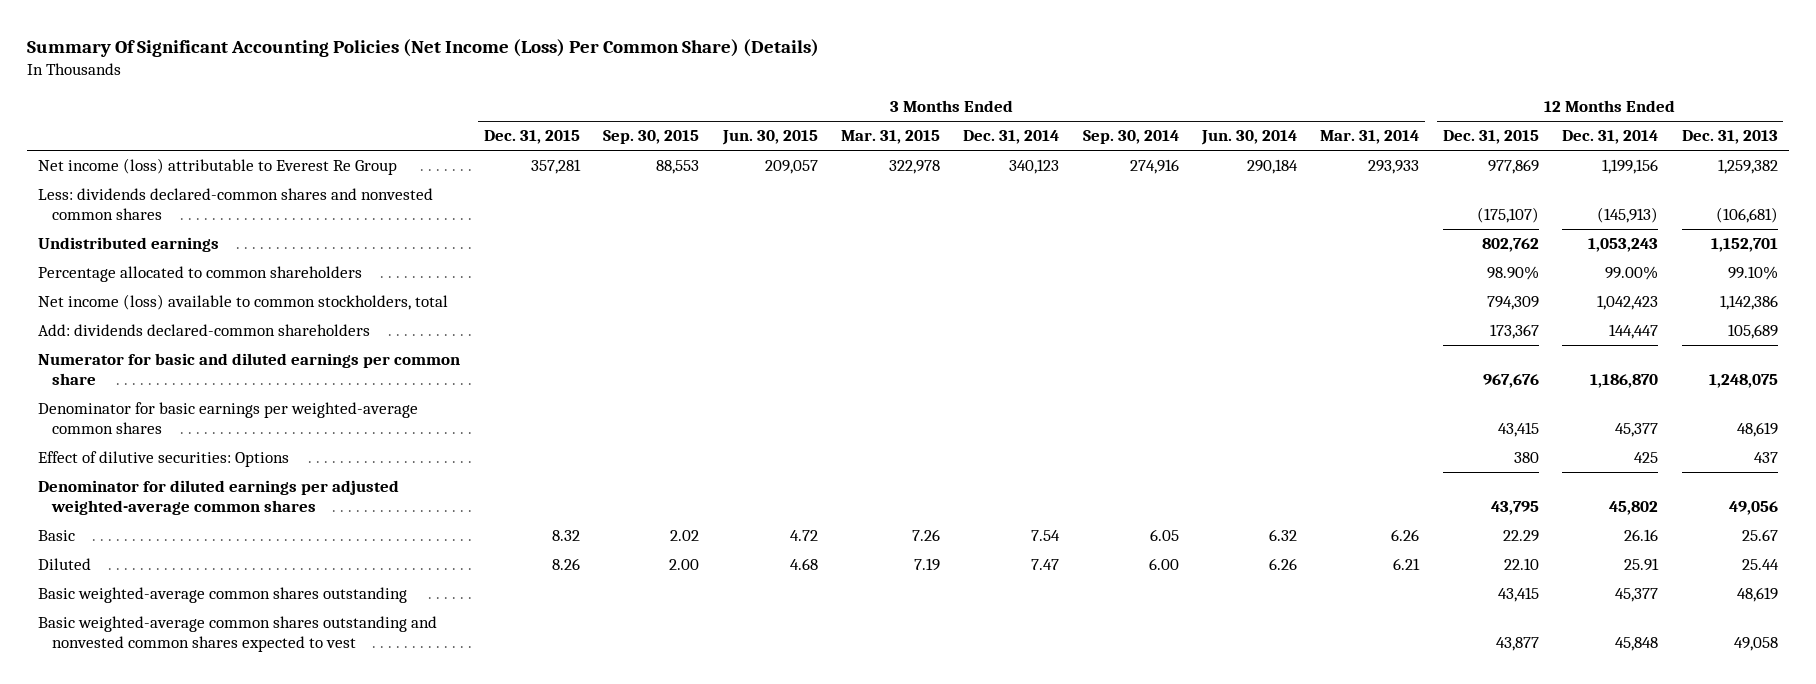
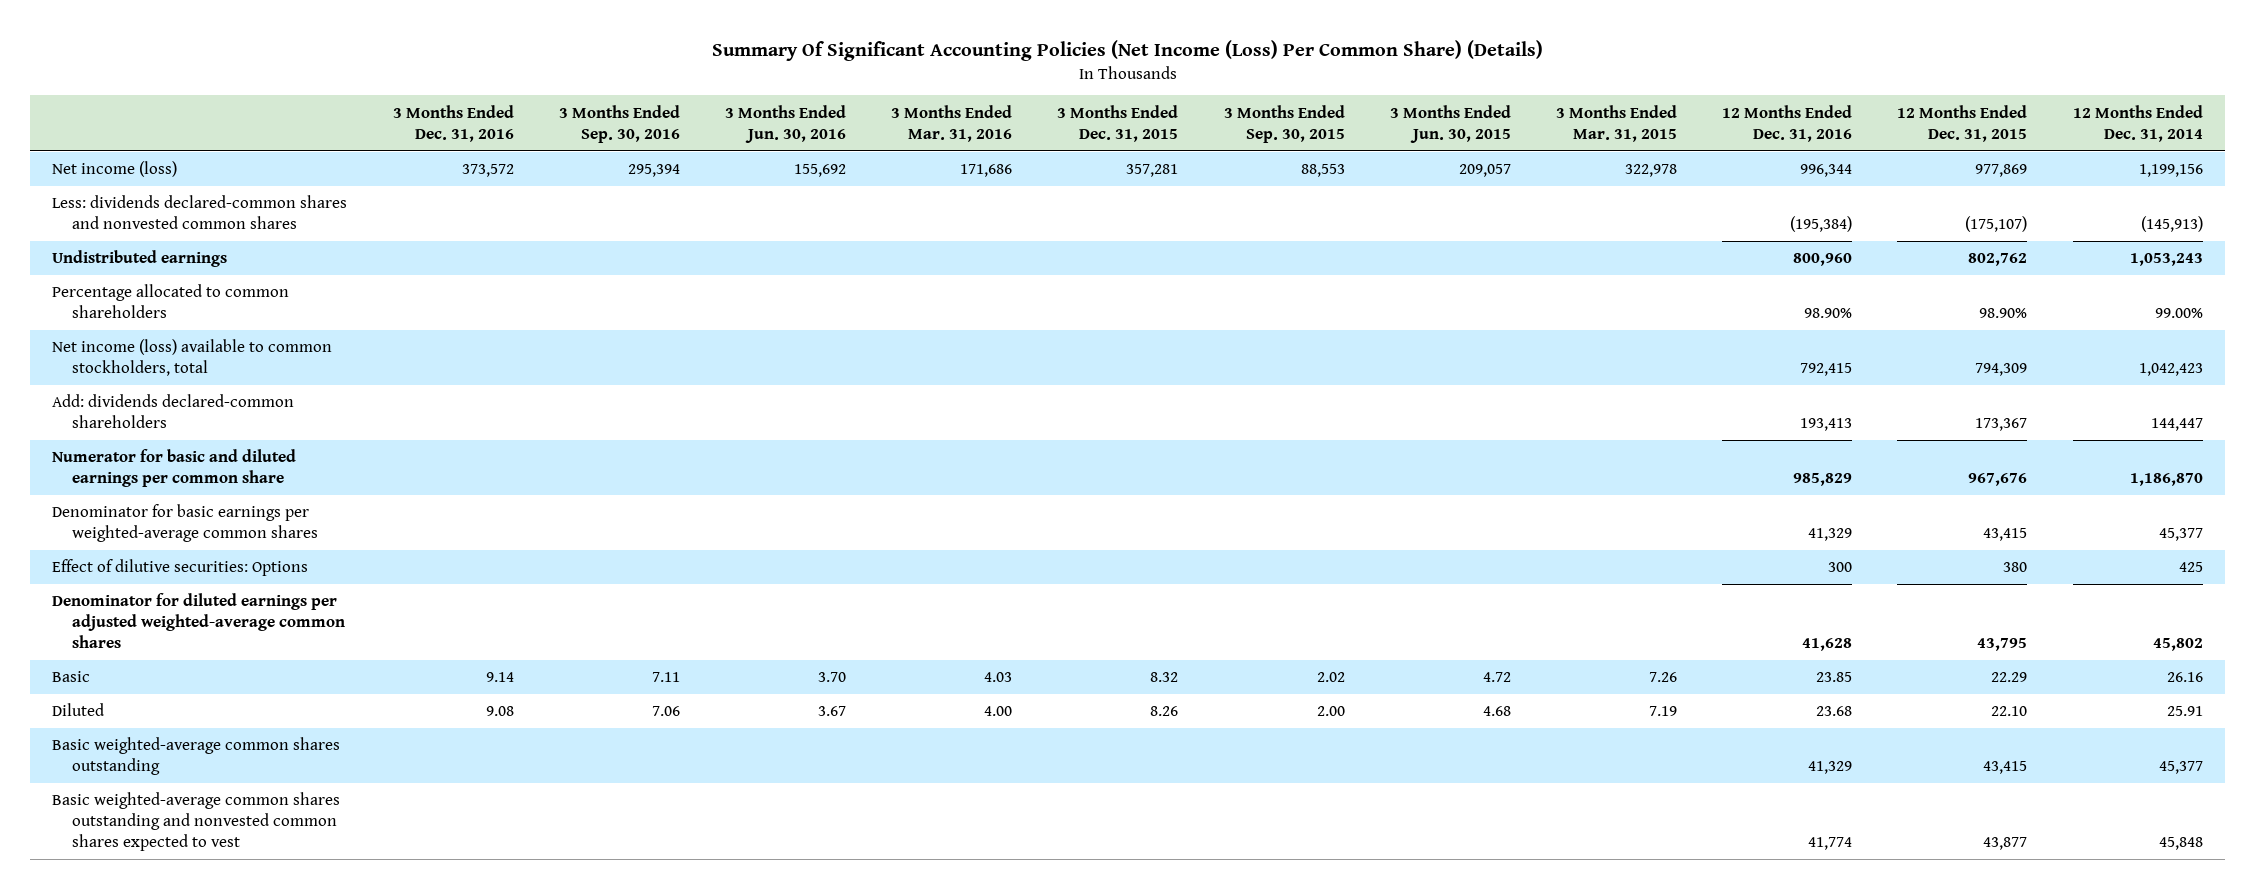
[963,130,1060,145] Dec. 31, 2014 -> none
[1082,130,1179,145] Sep. 30, 2014 -> none
[1201,130,1298,146] Jun. 30, 2014 -> none
[1320,130,1420,145] Mar. 31, 2014 -> none
[1681,130,1778,145] Dec. 31, 2013 -> none
none -> [392,104,514,142] 3 Months Ended Dec. 31, 2016
none -> [558,104,680,143] 3 Months Ended Sep. 30, 2016
none -> [725,104,847,143] 3 Months Ended Jun. 30, 2016
none -> [891,104,1013,142] 3 Months Ended Mar. 31, 2016
none -> [1722,104,1853,142] 12 Months Ended Dec. 31, 2016
[38,158,398,176] Net income (loss) attributable to Everest Re Group -> [52,161,178,178] Net income (loss)

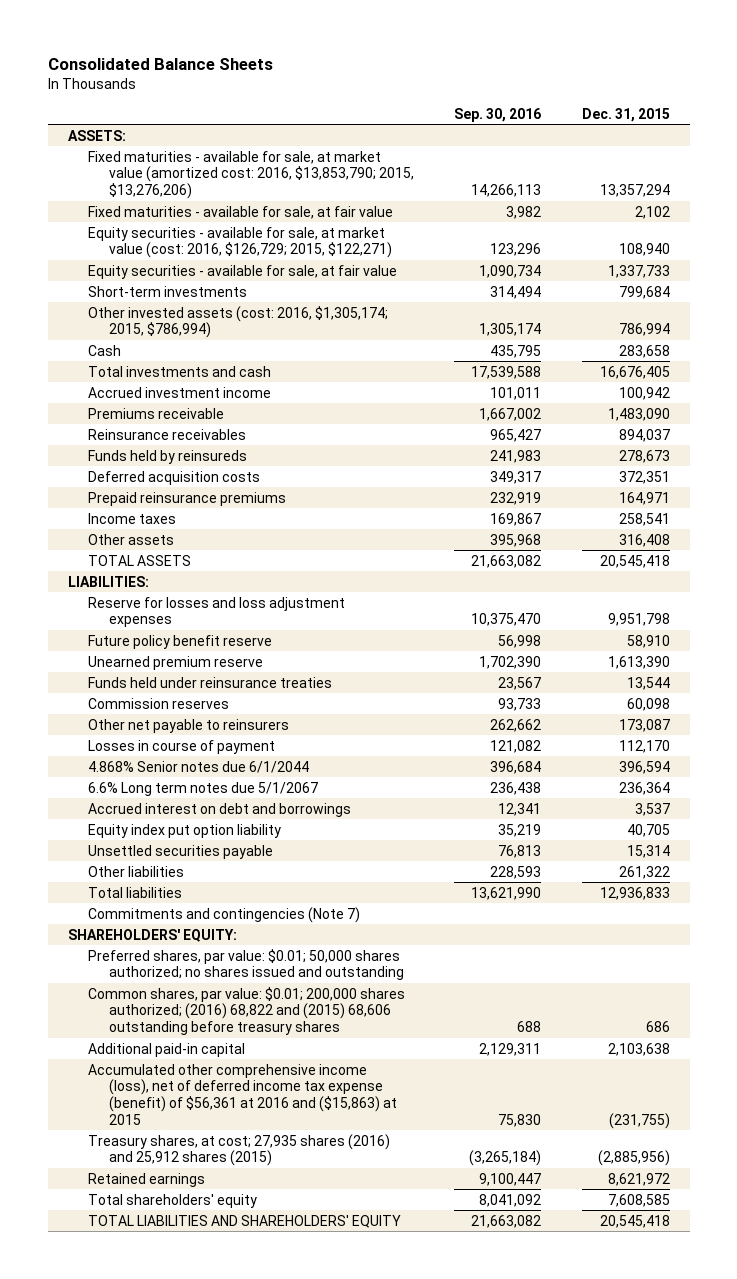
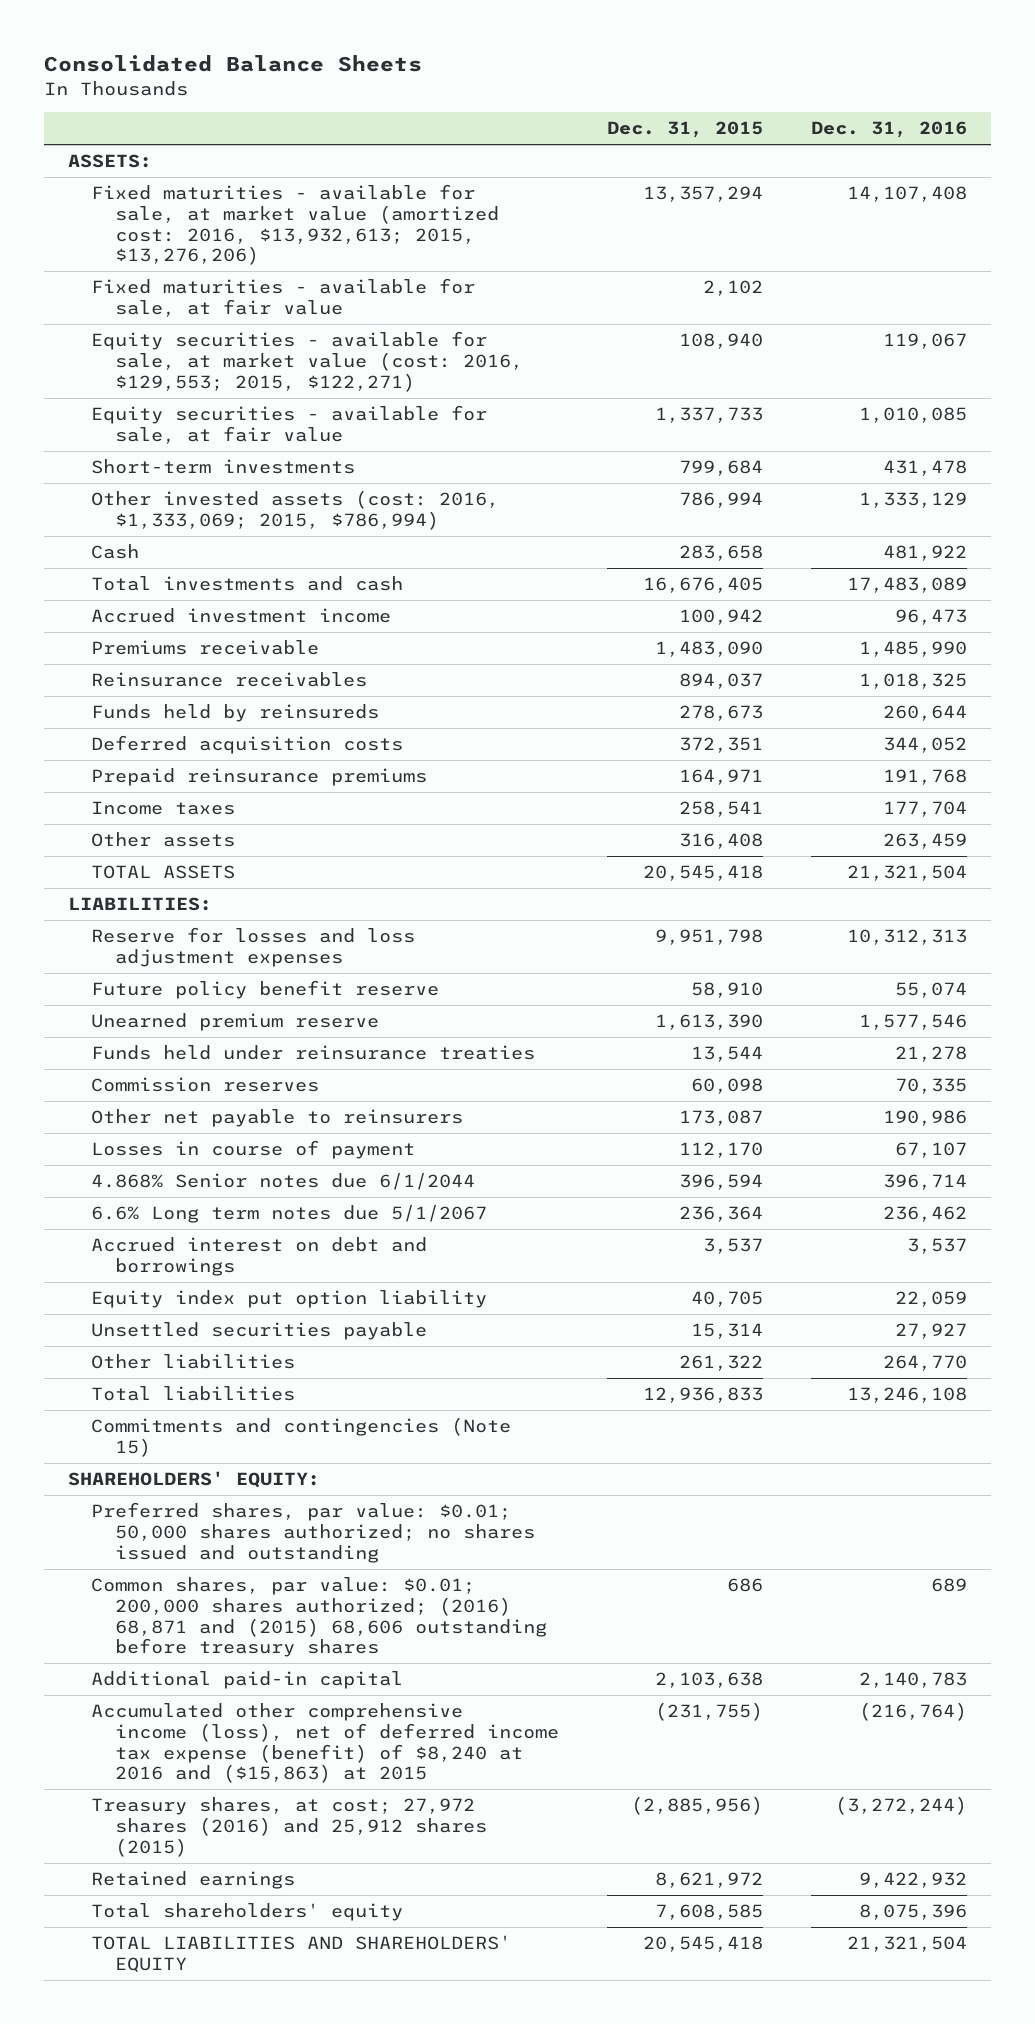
[454,107,542,122] Sep. 30, 2016 -> none
none -> [810,121,967,139] Dec. 31, 2016
[88,150,415,200] Fixed maturities - available for sale, at market value (amortized cost: 2016, $13,853,790; 2015, $13,276,206) -> [91,184,499,266] Fixed maturities - available for sale, at market value (amortized cost: 2016, $13,932,613; 2015, $13,276,206)
[88,226,393,259] Equity securities - available for sale, at market value (cost: 2016, $126,729; 2015, $122,271) -> [91,331,523,392] Equity securities - available for sale, at market value (cost: 2016, $129,553; 2015, $122,271)
[88,305,389,339] Other invested assets (cost: 2016, $1,305,174; 2015, $786,994) -> [91,490,500,530] Other invested assets (cost: 2016, $1,333,069; 2015, $786,994)
[88,906,361,923] Commitments and contingencies (Note 7) -> [91,1417,512,1457] Commitments and contingencies (Note 15)
[88,986,406,1036] Common shares, par value: $0.01; 200,000 shares authorized; (2016) 68,822 and (2015) 68,606 outstanding before treasury shares -> [91,1577,547,1658] Common shares, par value: $0.01; 200,000 shares authorized; (2016) 68,871 and (2015) 68,606 outstanding before treasury shares
[88,1063,398,1125] Accumulated other comprehensive income (loss), net of deferred income tax expense (benefit) of $56,361 at 2016 and ($15,863) at 2015 -> [91,1703,559,1784] Accumulated other comprehensive income (loss), net of deferred income tax expense (benefit) of $8,240 at 2016 and ($15,863) at 2015
[88,1133,391,1167] Treasury shares, at cost; 27,935 shares (2016) and 25,912 shares (2015) -> [91,1797,487,1857] Treasury shares, at cost; 27,972 shares (2016) and 25,912 shares (2015)

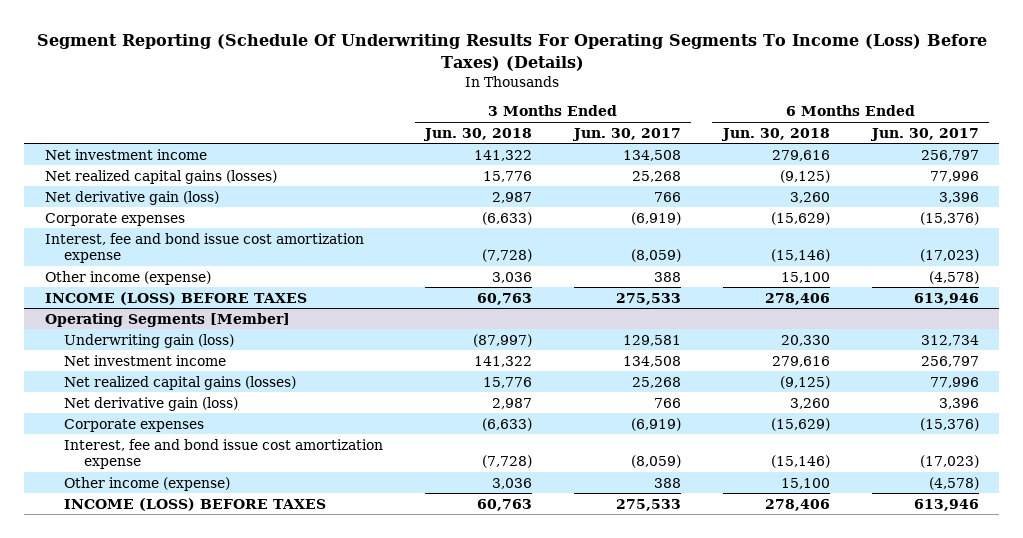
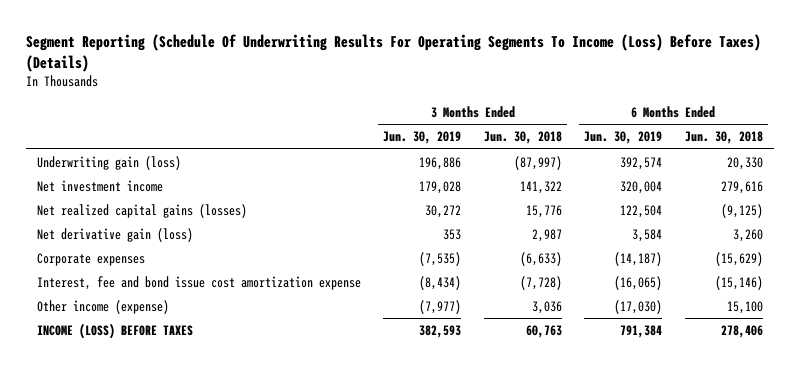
[572,127,682,141] Jun. 30, 2017 -> none
[869,127,979,141] Jun. 30, 2017 -> none
none -> [383,131,462,145] Jun. 30, 2019
none -> [584,131,663,145] Jun. 30, 2019
[44,148,207,160] Net investment income -> none
[44,169,277,184] Net realized capital gains (losses) -> none
[44,190,219,205] Net derivative gain (loss) -> none
[44,212,185,226] Corporate expenses -> none
[44,232,364,264] Interest, fee and bond issue cost amortization expense -> none
[44,270,211,285] Other income (expense) -> none
[44,291,307,305] INCOME (LOSS) BEFORE TAXES -> none
[44,312,290,327] Operating Segments [Member] -> none

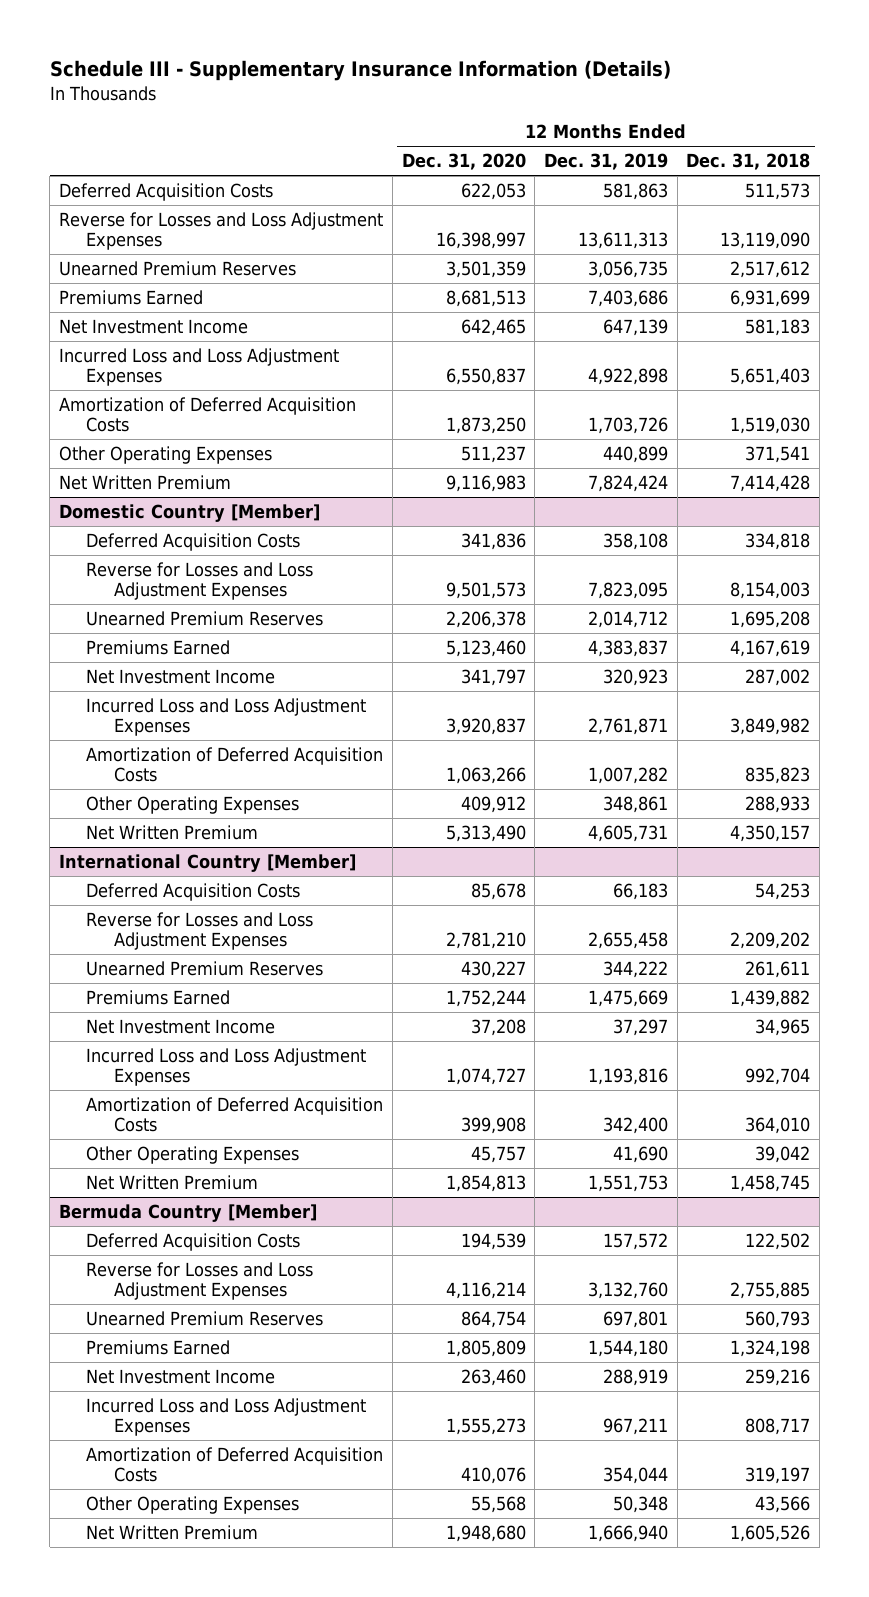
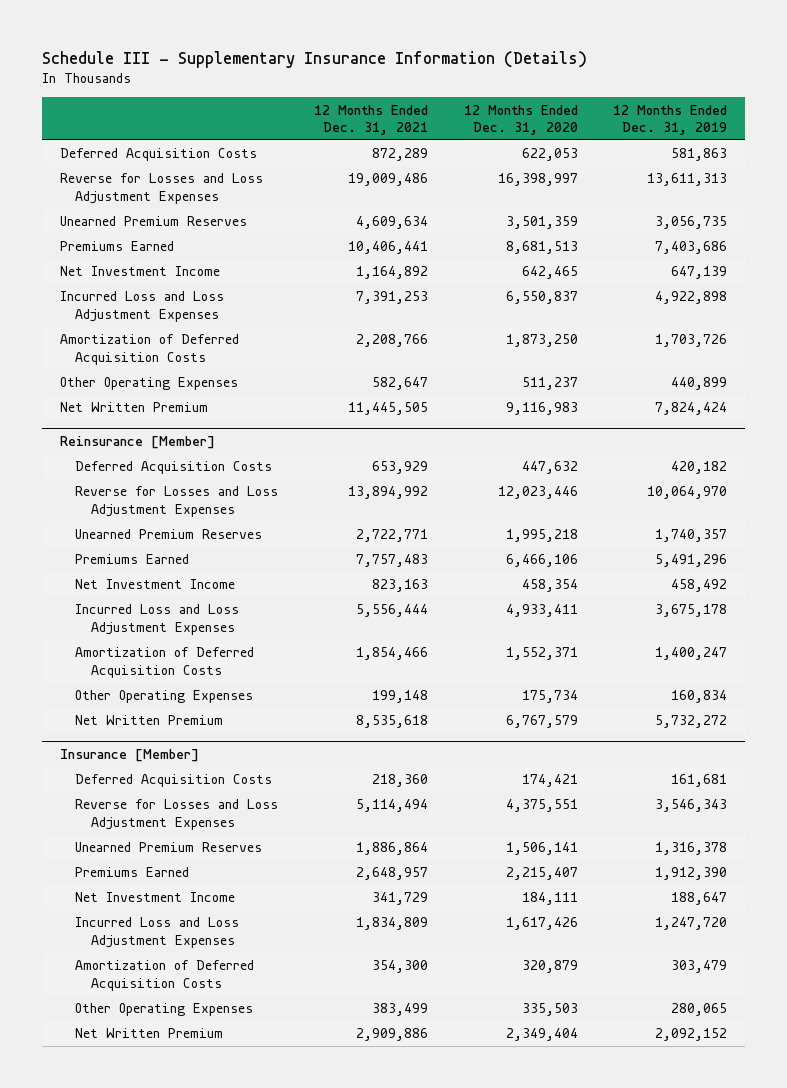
[686,152,811,170] Dec. 31, 2018 -> none
none -> [314,104,429,136] 12 Months Ended Dec. 31, 2021
[58,503,320,522] Domestic Country [Member] -> none
[58,853,356,872] International Country [Member] -> none
[58,1203,317,1222] Bermuda Country [Member] -> none
[86,1232,301,1251] Deferred Acquisition Costs -> none
[86,1261,314,1300] Reverse for Losses and Loss Adjustment Expenses -> none
[86,1310,324,1326] Unearned Premium Reserves -> none
[86,1339,231,1355] Premiums Earned -> none
[86,1368,276,1384] Net Investment Income -> none
[86,1397,367,1436] Incurred Loss and Loss Adjustment Expenses -> none
[86,1446,384,1482] Amortization of Deferred Acquisition Costs -> none
[86,1495,300,1514] Other Operating Expenses -> none
[86,1524,259,1540] Net Written Premium -> none
none -> [59,436,215,450] Reinsurance [Member]
[460,532,526,550] 341,836 -> [521,461,578,475] 447,632
[603,532,669,550] 358,108 -> [671,461,728,475] 420,182
[445,581,526,599] 9,501,573 -> [497,486,578,500] 12,023,446
[588,581,669,599] 7,823,095 -> [647,486,728,500] 10,064,970
[445,610,526,628] 2,206,378 -> [505,529,578,543] 1,995,218
[588,610,669,628] 2,014,712 -> [655,529,728,543] 1,740,357
[445,639,526,657] 5,123,460 -> [505,554,578,568] 6,466,106
[588,639,669,657] 4,383,837 -> [655,554,728,568] 5,491,296
[460,668,526,686] 341,797 -> [521,579,578,593] 458,354
[603,668,669,686] 320,923 -> [671,579,728,593] 458,492
[445,717,526,735] 3,920,837 -> [505,604,578,618] 4,933,411
[588,717,669,735] 2,761,871 -> [655,604,728,618] 3,675,178
[445,766,526,784] 1,063,266 -> [505,647,578,661] 1,552,371
[588,766,669,784] 1,007,282 -> [655,647,728,661] 1,400,247
[460,795,526,813] 409,912 -> [521,690,578,704] 175,734
[603,795,669,813] 348,861 -> [671,690,728,704] 160,834
[445,824,526,842] 5,313,490 -> [505,715,578,729] 6,767,579
[588,824,669,842] 4,605,731 -> [655,715,728,729] 5,732,272
none -> [59,749,199,763] Insurance [Member]
[470,882,526,900] 85,678 -> [521,774,578,788] 174,421
[613,882,669,900] 66,183 -> [671,774,728,788] 161,681
[445,931,526,949] 2,781,210 -> [505,799,578,813] 4,375,551
[588,931,669,949] 2,655,458 -> [655,799,728,813] 3,546,343
[460,960,526,978] 430,227 -> [505,842,578,856] 1,506,141
[603,960,669,978] 344,222 -> [655,842,728,856] 1,316,378
[445,989,526,1007] 1,752,244 -> [505,867,578,881] 2,215,407
[588,989,669,1007] 1,475,669 -> [655,867,728,881] 1,912,390
[470,1018,526,1036] 37,208 -> [521,892,578,906] 184,111
[613,1018,669,1036] 37,297 -> [671,892,728,906] 188,647
[445,1067,526,1085] 1,074,727 -> [505,917,578,931] 1,617,426
[588,1067,669,1085] 1,193,816 -> [655,917,728,931] 1,247,720
[460,1116,526,1134] 399,908 -> [521,960,578,974] 320,879
[603,1116,669,1134] 342,400 -> [671,960,728,974] 303,479
[470,1145,526,1163] 45,757 -> [521,1003,578,1017] 335,503
[613,1145,669,1163] 41,690 -> [671,1003,728,1017] 280,065
[445,1174,526,1192] 1,854,813 -> [505,1028,578,1042] 2,349,404
[588,1174,669,1192] 1,551,753 -> [655,1028,728,1042] 2,092,152

